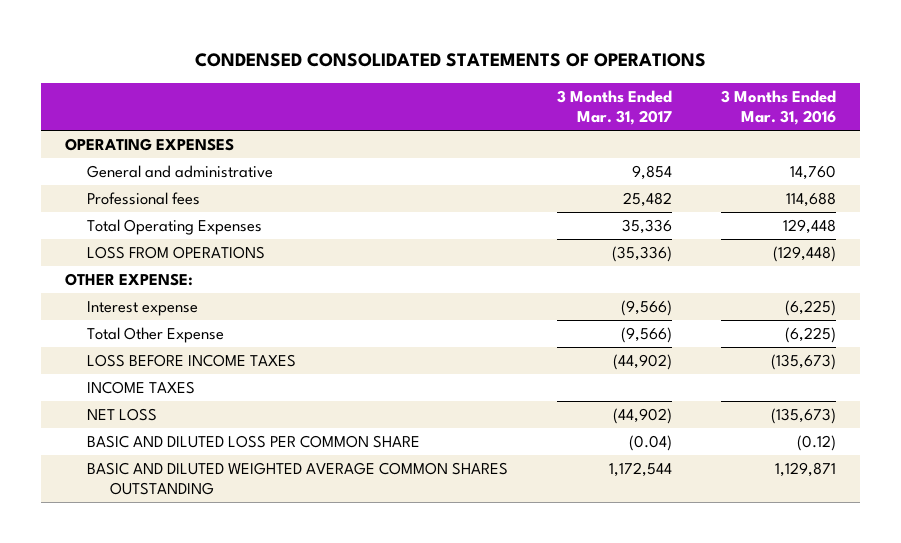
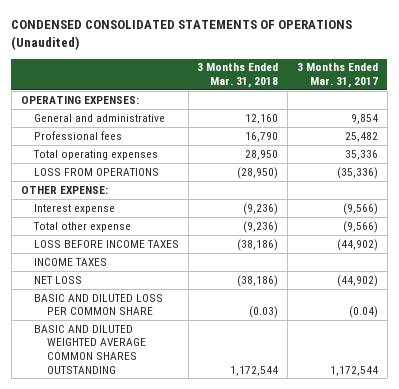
[194,53,706,68] CONDENSED CONSOLIDATED STATEMENTS OF OPERATIONS -> [11,20,353,51] CONDENSED CONSOLIDATED STATEMENTS OF OPERATIONS (Unaudited)
[721,89,837,126] 3 Months Ended Mar. 31, 2016 -> none
none -> [197,63,279,88] 3 Months Ended Mar. 31, 2018
[65,137,235,151] OPERATING EXPENSES -> [20,95,139,104] OPERATING EXPENSES:
[87,218,263,235] Total Operating Expenses -> [32,149,158,160] Total operating expenses
[87,326,225,343] Total Other Expense -> [32,221,131,232] Total other expense

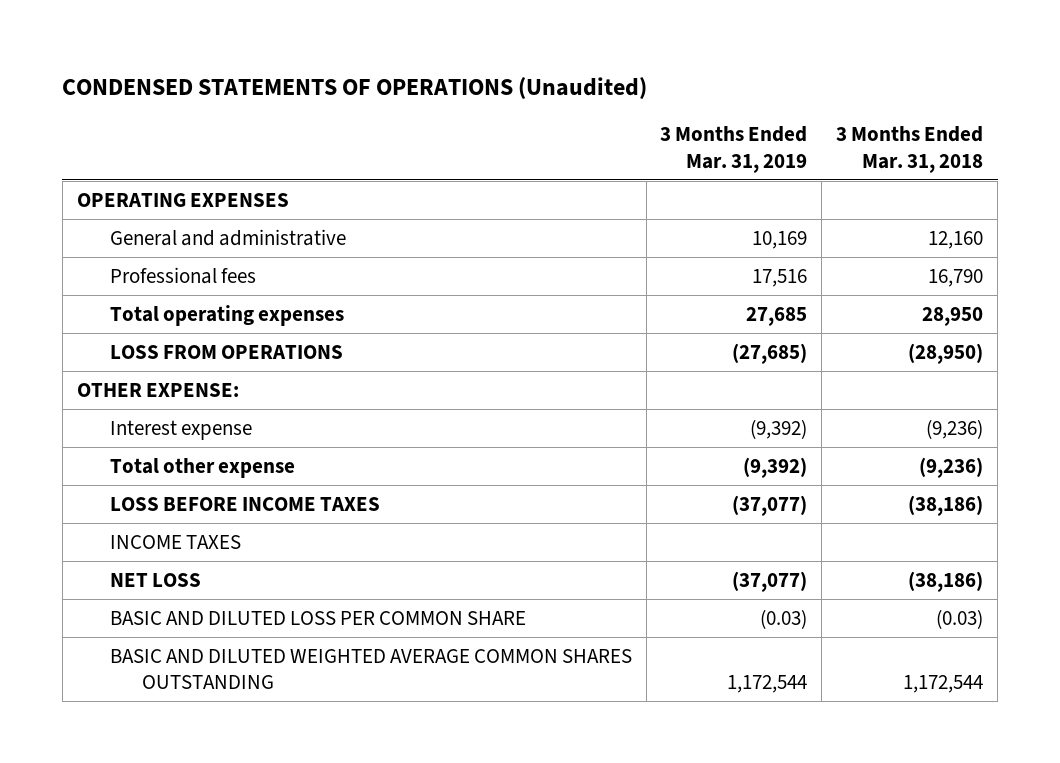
[11,20,353,51] CONDENSED CONSOLIDATED STATEMENTS OF OPERATIONS (Unaudited) -> [62,76,648,99] CONDENSED STATEMENTS OF OPERATIONS (Unaudited)
[297,63,379,88] 3 Months Ended Mar. 31, 2017 -> none
none -> [660,126,808,173] 3 Months Ended Mar. 31, 2019
[20,95,139,104] OPERATING EXPENSES: -> [76,192,289,207] OPERATING EXPENSES

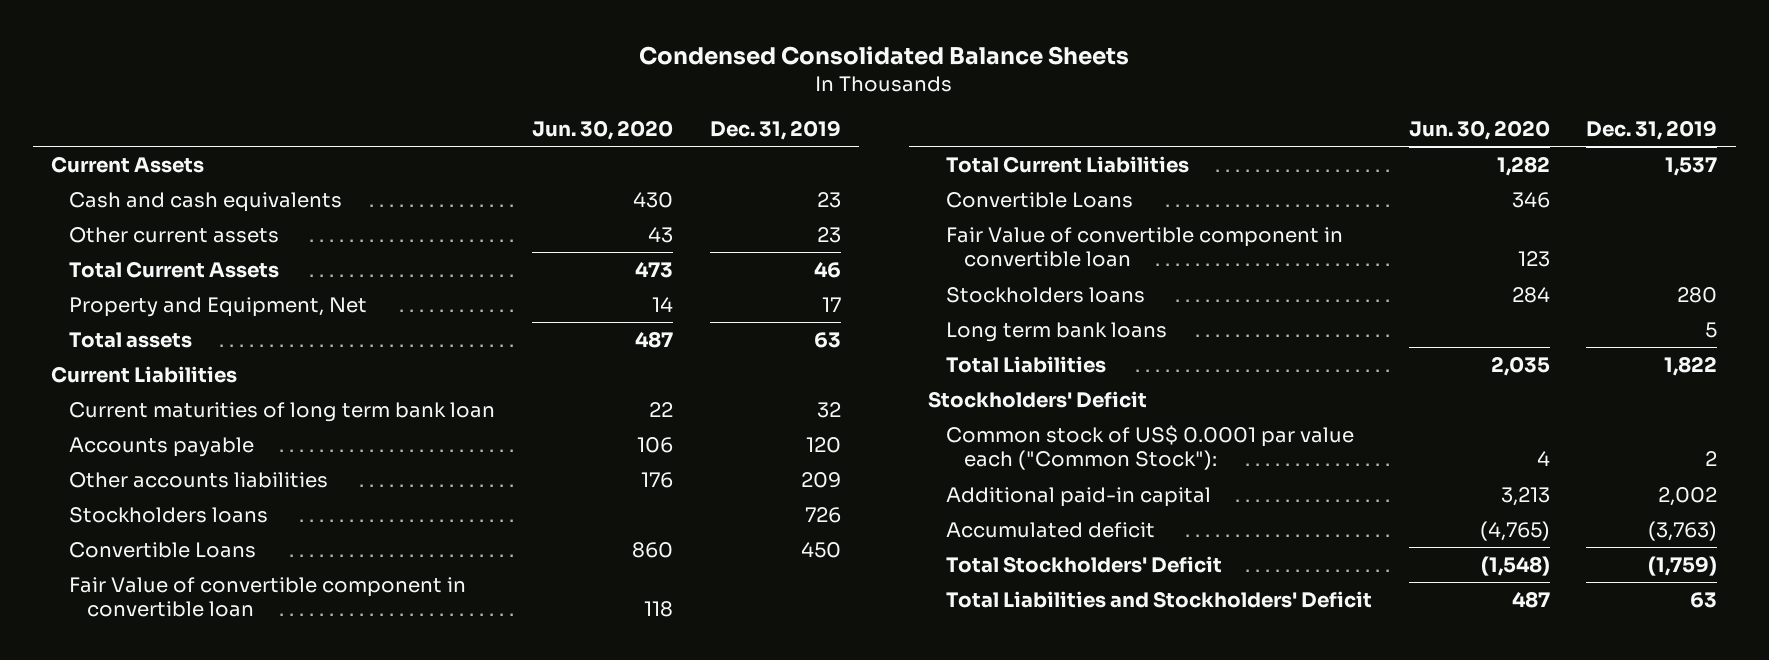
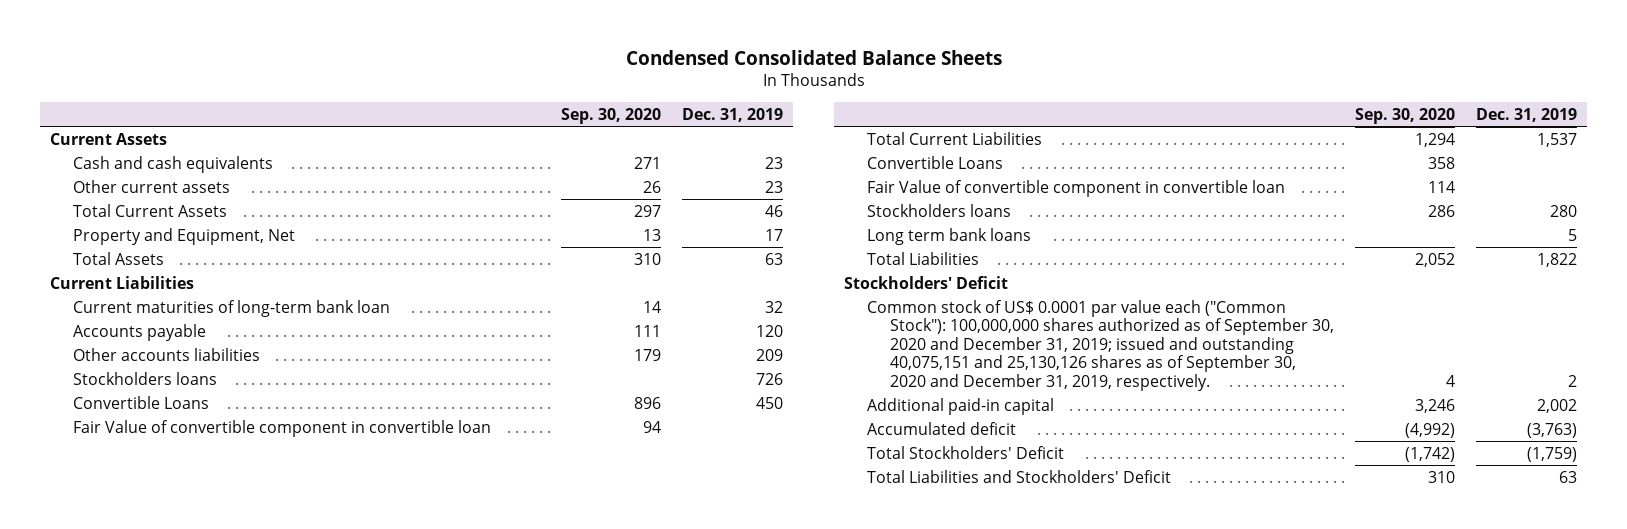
[532,119,674,140] Jun. 30, 2020 -> none
none -> [561,108,662,125] Sep. 30, 2020
[69,331,193,348] Total assets -> [73,251,165,265] Total Assets
[69,401,496,422] Current maturities of long term bank loan -> [73,299,391,317] Current maturities of long-term bank loan
[945,424,1354,471] Common stock of US$ 0.0001 par value each ("Common Stock"): -> [867,299,1335,392] Common stock of US$ 0.0001 par value each ("Common Stock"): 100,000,000 shares authorized as of September 30, 2020 and December 31, 2019; issued and outstanding 40,075,151 and 25,130,126 shares as of September 30, 2020 and December 31, 2019, respectively.

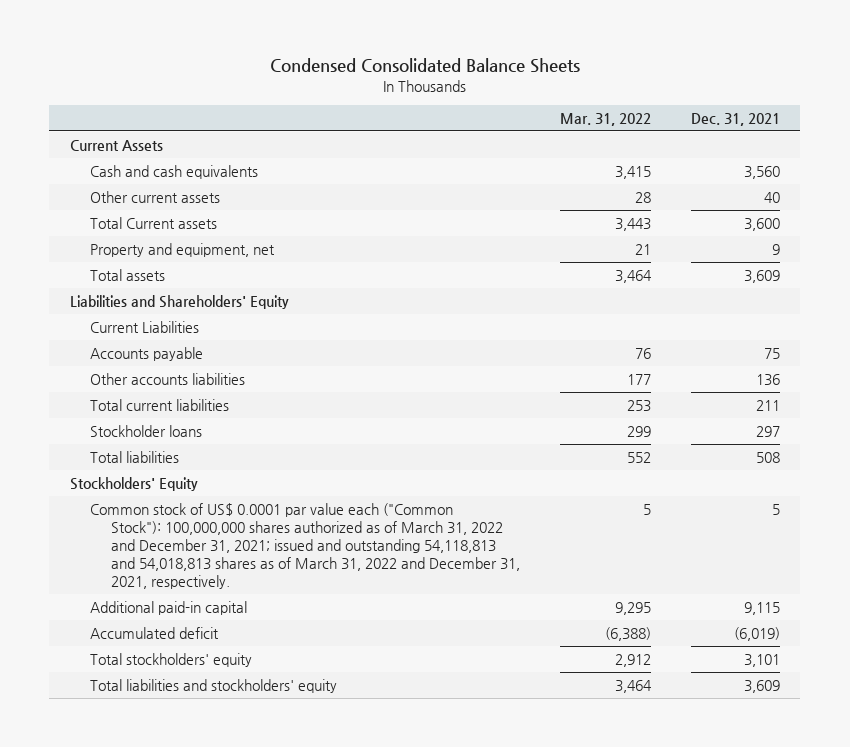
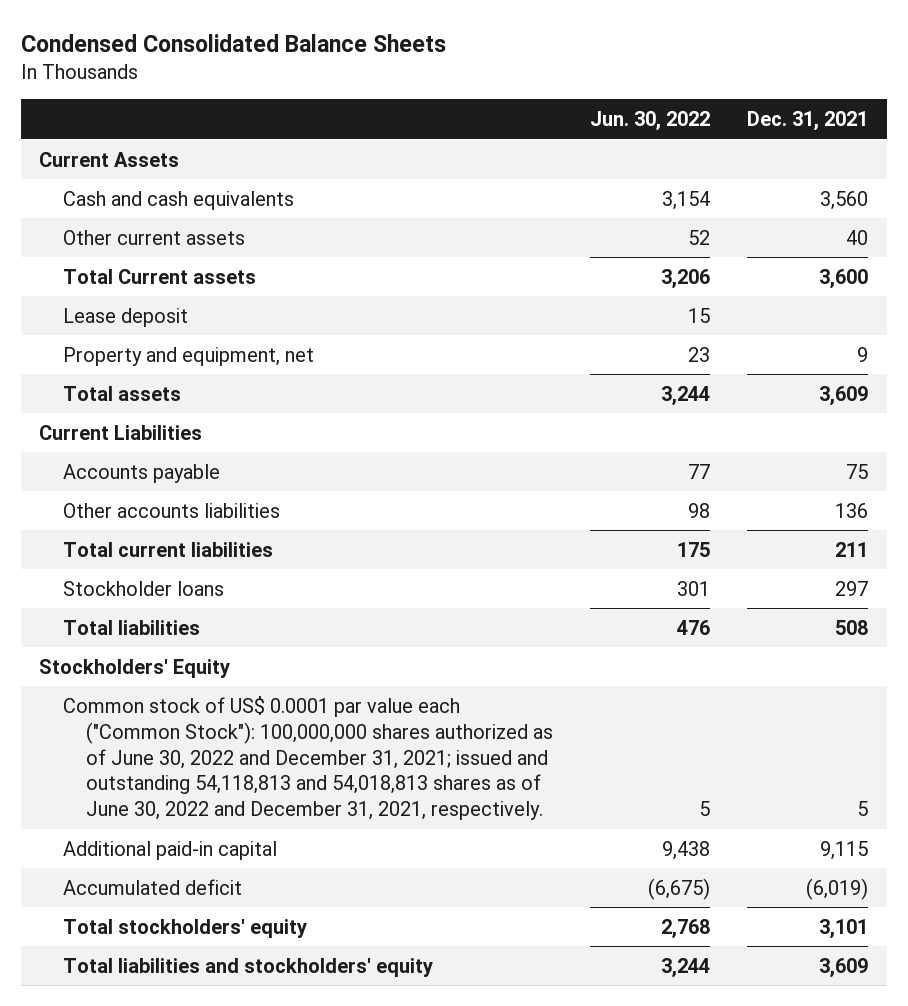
[559,112,651,126] Mar. 31, 2022 -> none
none -> [590,111,711,132] Jun. 30, 2022
none -> [62,307,188,327] Lease deposit
[69,294,289,309] Liabilities and Shareholders' Equity -> none
[90,502,520,590] Common stock of US$ 0.0001 par value each ("Common Stock"): 100,000,000 shares authorized as of March 31, 2022 and December 31, 2021; issued and outstanding 54,118,813 and 54,018,813 shares as of March 31, 2022 and December 31, 2021, respectively. -> [62,695,554,821] Common stock of US$ 0.0001 par value each ("Common Stock"): 100,000,000 shares authorized as of June 30, 2022 and December 31, 2021; issued and outstanding 54,118,813 and 54,018,813 shares as of June 30, 2022 and December 31, 2021, respectively.

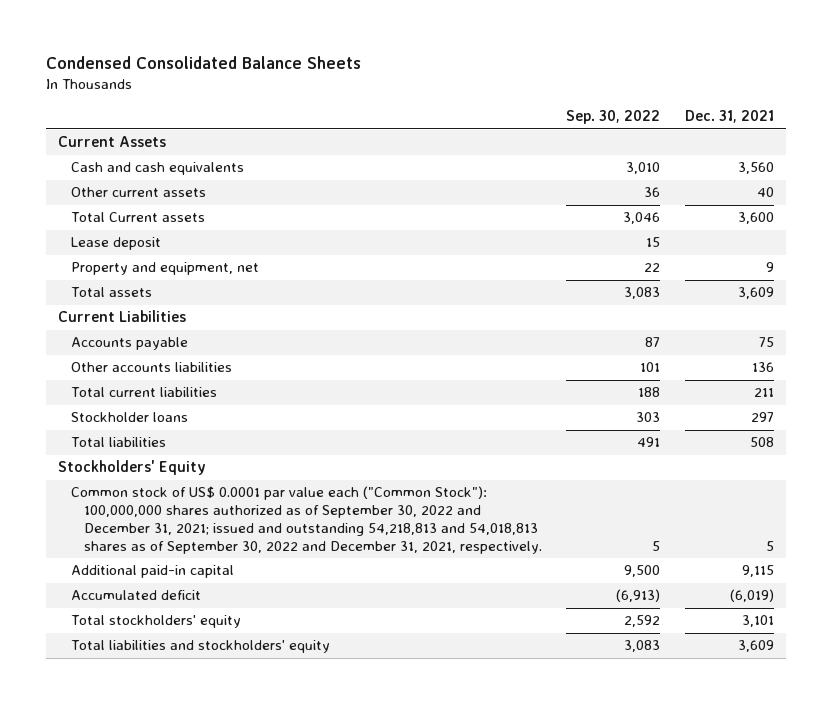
[590,111,711,132] Jun. 30, 2022 -> none
none -> [566,110,661,125] Sep. 30, 2022
[62,695,554,821] Common stock of US$ 0.0001 par value each ("Common Stock"): 100,000,000 shares authorized as of June 30, 2022 and December 31, 2021; issued and outstanding 54,118,813 and 54,018,813 shares as of June 30, 2022 and December 31, 2021, respectively. -> [70,486,542,554] Common stock of US$ 0.0001 par value each ("Common Stock"): 100,000,000 shares authorized as of September 30, 2022 and December 31, 2021; issued and outstanding 54,218,813 and 54,018,813 shares as of September 30, 2022 and December 31, 2021, respectively.

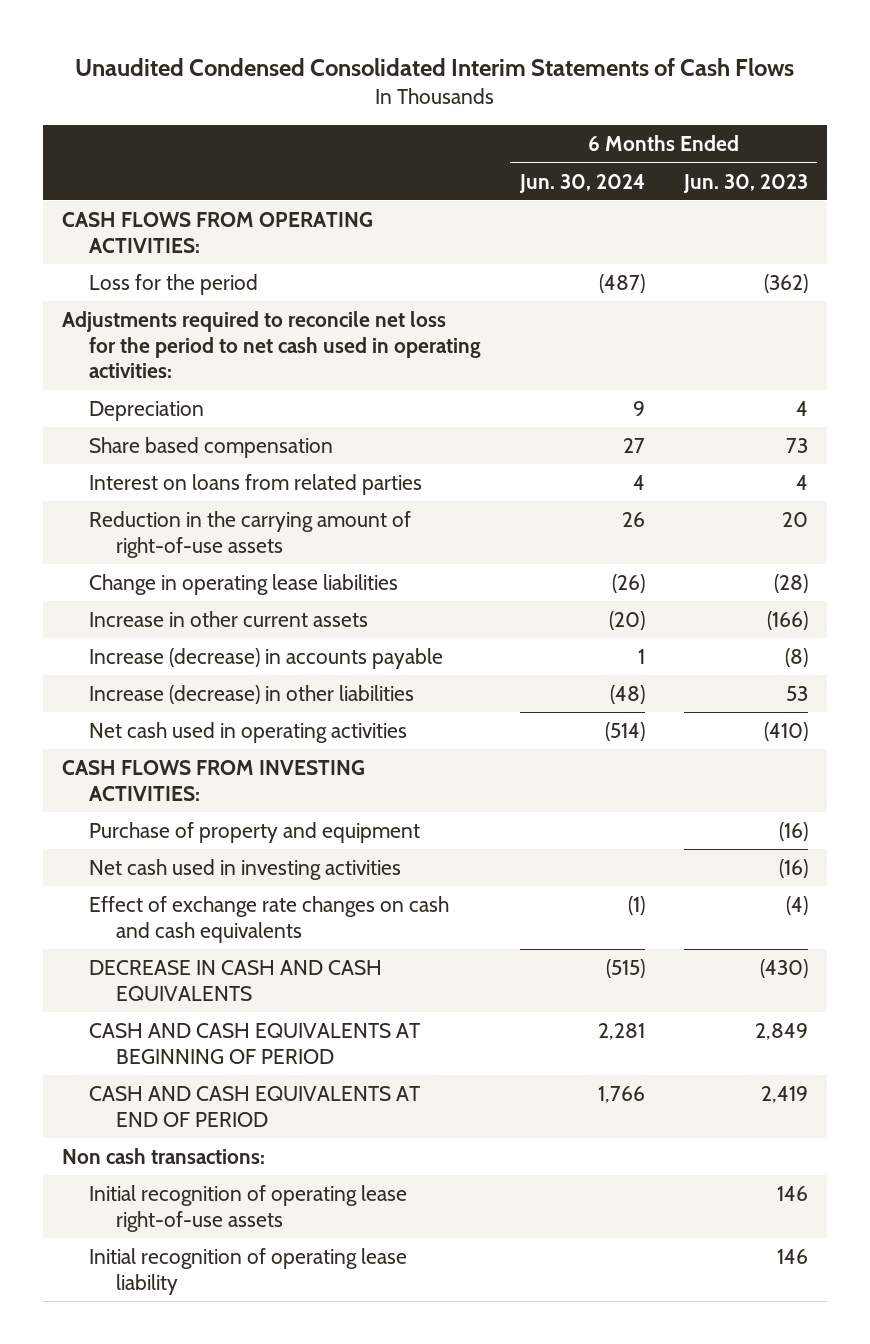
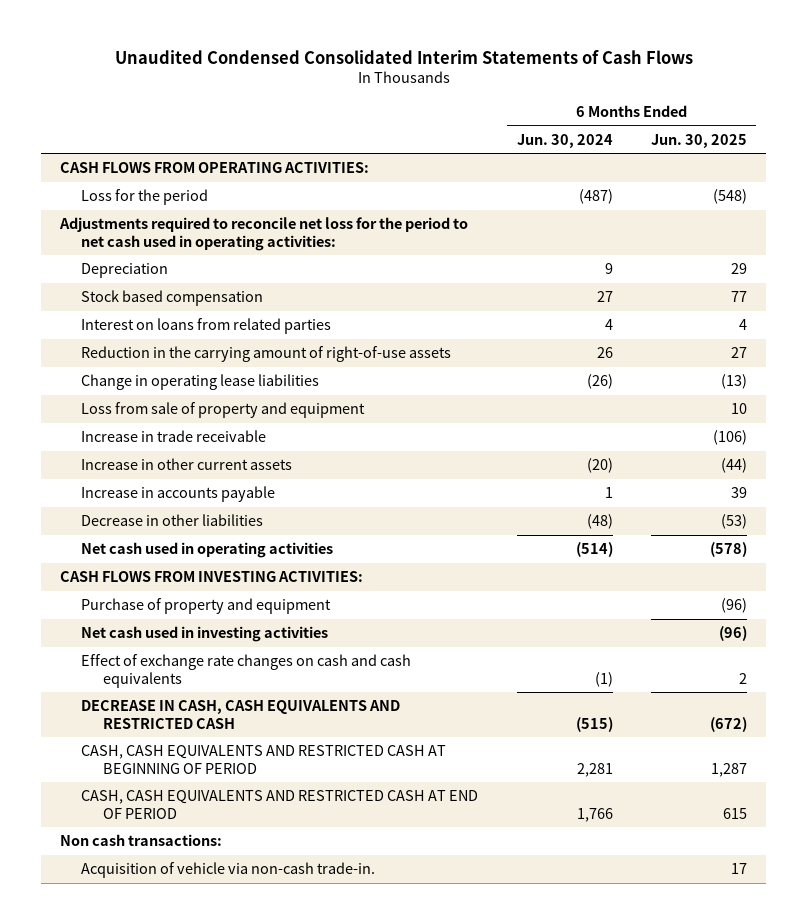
[682,173,808,193] Jun. 30, 2023 -> none
none -> [650,133,747,148] Jun. 30, 2025
[89,437,334,459] Share based compensation -> [81,290,264,307] Stock based compensation
none -> [81,402,366,419] Loss from sale of property and equipment
none -> [81,430,267,443] Increase in trade receivable
[89,648,444,670] Increase (decrease) in accounts payable -> [81,486,276,503] Increase in accounts payable
[89,685,415,705] Increase (decrease) in other liabilities -> [81,514,264,527] Decrease in other liabilities
[89,960,383,1001] DECREASE IN CASH AND CASH EQUIVALENTS -> [81,700,401,729] DECREASE IN CASH, CASH EQUIVALENTS AND RESTRICTED CASH
[89,1023,421,1064] CASH AND CASH EQUIVALENTS AT BEGINNING OF PERIOD -> [81,745,447,774] CASH, CASH EQUIVALENTS AND RESTRICTED CASH AT BEGINNING OF PERIOD
[89,1086,421,1127] CASH AND CASH EQUIVALENTS AT END OF PERIOD -> [81,790,479,819] CASH, CASH EQUIVALENTS AND RESTRICTED CASH AT END OF PERIOD
[89,1185,408,1232] Initial recognition of operating lease right-of-use assets -> none
[89,1248,408,1295] Initial recognition of operating lease liability -> none
none -> [81,862,376,879] Acquisition of vehicle via non-cash trade-in.

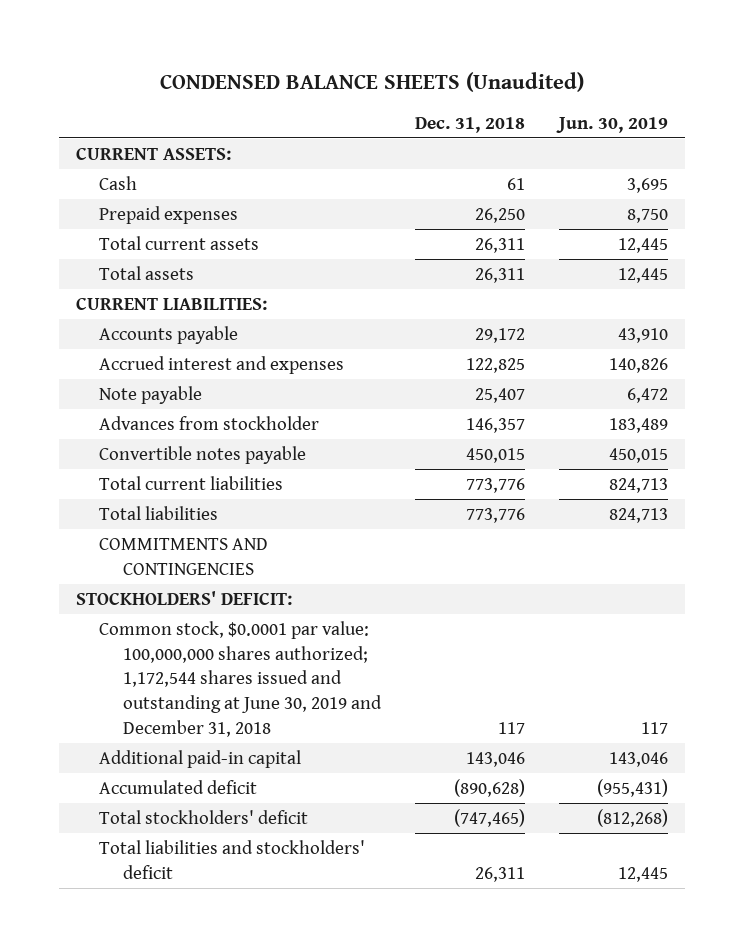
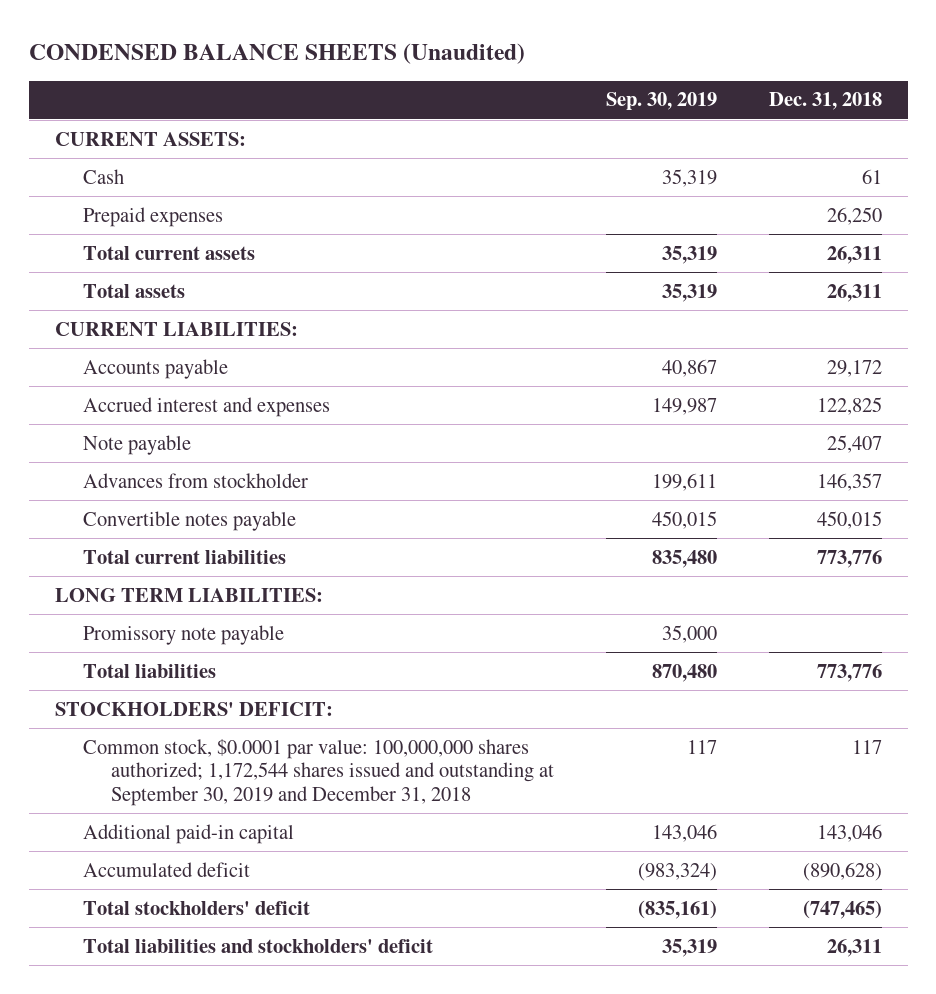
[555,116,668,133] Jun. 30, 2019 -> none
none -> [606,92,718,111] Sep. 30, 2019
none -> [54,587,323,602] LONG TERM LIABILITIES:
none -> [82,624,284,645] Promissory note payable
[99,537,269,575] COMMITMENTS AND CONTINGENCIES -> none
[99,620,382,737] Common stock, $0.0001 par value: 100,000,000 shares authorized; 1,172,544 shares issued and outstanding at June 30, 2019 and December 31, 2018 -> [82,738,555,807] Common stock, $0.0001 par value: 100,000,000 shares authorized; 1,172,544 shares issued and outstanding at September 30, 2019 and December 31, 2018

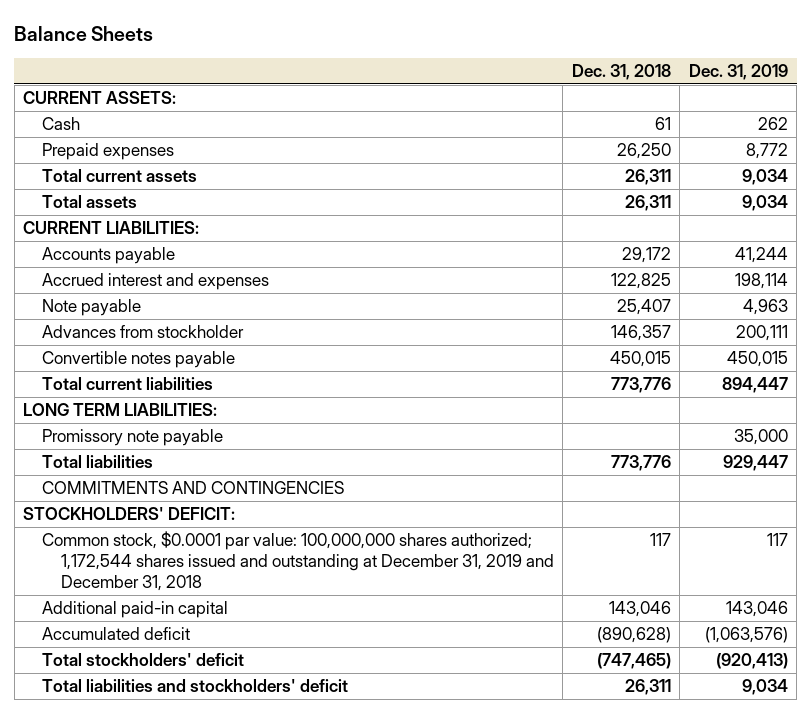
[28,43,525,65] CONDENSED BALANCE SHEETS (Unaudited) -> [14,25,154,41] Balance Sheets
[606,92,718,111] Sep. 30, 2019 -> none
none -> [688,64,788,81] Dec. 31, 2019
none -> [41,481,344,495] COMMITMENTS AND CONTINGENCIES
[82,738,555,807] Common stock, $0.0001 par value: 100,000,000 shares authorized; 1,172,544 shares issued and outstanding at September 30, 2019 and December 31, 2018 -> [41,531,554,592] Common stock, $0.0001 par value: 100,000,000 shares authorized; 1,172,544 shares issued and outstanding at December 31, 2019 and December 31, 2018

